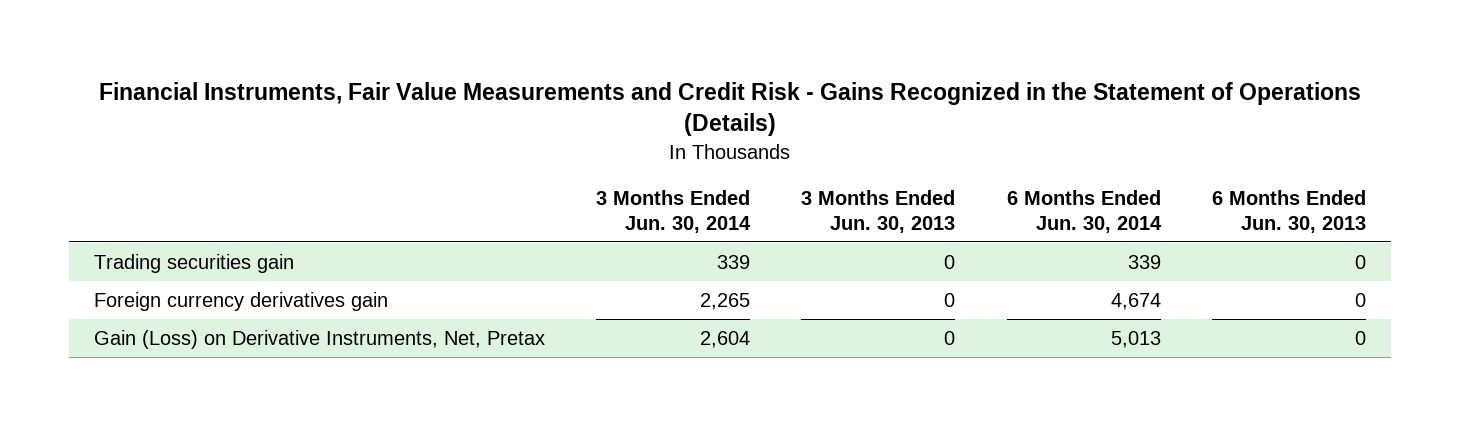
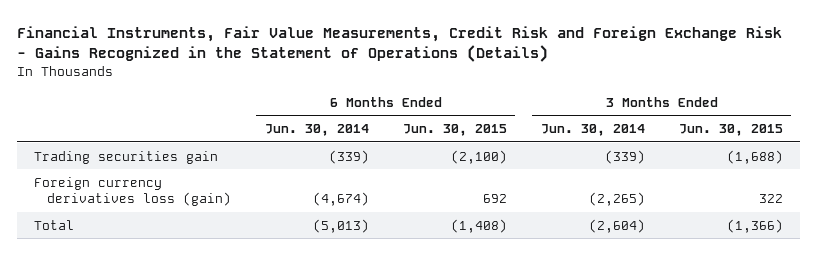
[98,81,1361,137] Financial Instruments, Fair Value Measurements and Credit Risk - Gains Recognized in the Statement of Operations (Details) -> [17,25,783,62] Financial Instruments, Fair Value Measurements, Credit Risk and Foreign Exchange Risk - Gains Recognized in the Statement of Operations (Details)
[801,189,956,233] 3 Months Ended Jun. 30, 2013 -> none
[1211,189,1366,233] 6 Months Ended Jun. 30, 2013 -> none
none -> [402,124,507,137] Jun. 30, 2015
none -> [678,124,783,137] Jun. 30, 2015
[94,329,546,349] Gain (Loss) on Derivative Instruments, Net, Pretax -> none
[717,254,751,269] 339 -> [604,149,645,164] (339)
[1127,254,1161,269] 339 -> [328,149,369,164] (339)
[94,291,389,311] Foreign currency derivatives gain -> [34,176,231,206] Foreign currency derivatives loss (gain)
[700,292,751,310] 2,265 -> [588,191,645,206] (2,265)
[1110,292,1161,310] 4,674 -> [312,191,369,206] (4,674)
none -> [34,219,75,230] Total

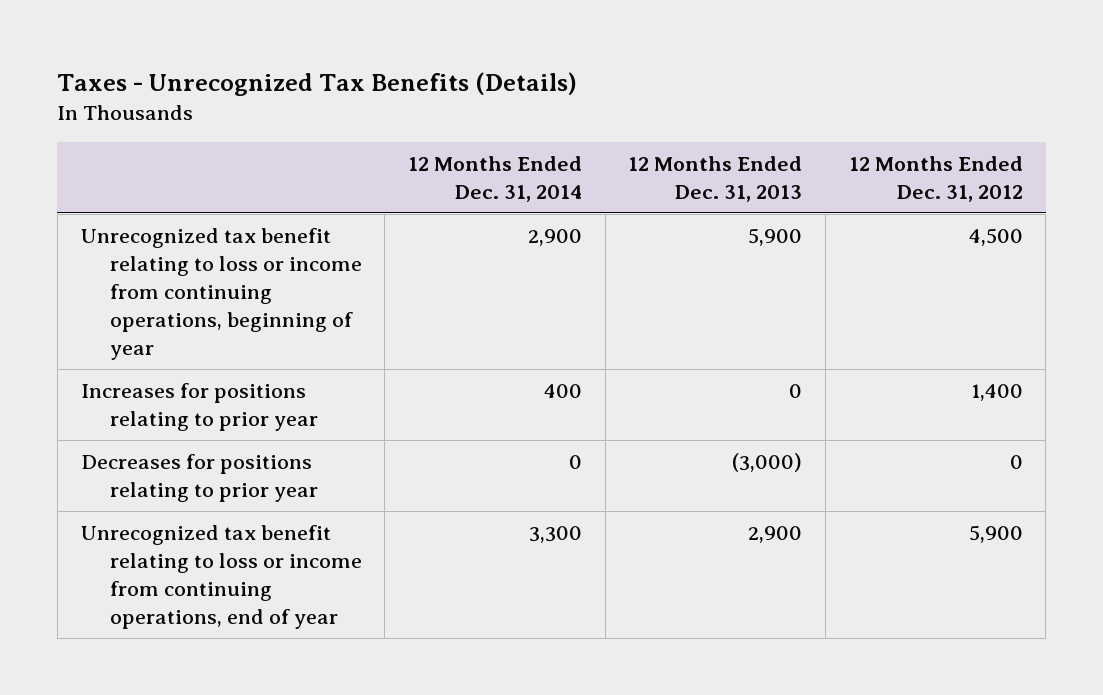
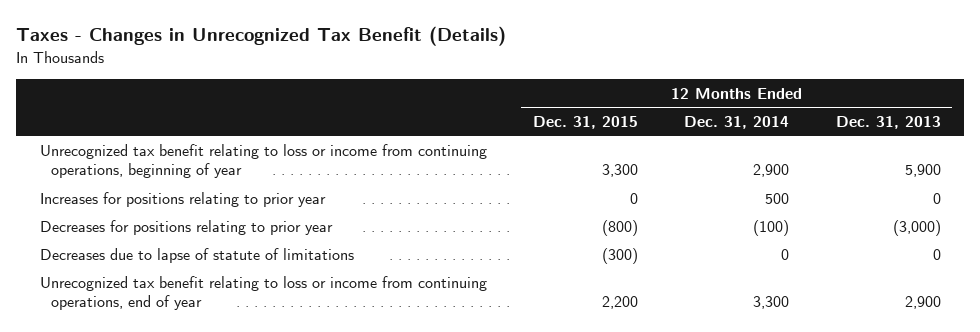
[57,72,578,97] Taxes - Unrecognized Tax Benefits (Details) -> [16,26,507,47] Taxes - Changes in Unrecognized Tax Benefit (Details)
[848,155,1023,202] 12 Months Ended Dec. 31, 2012 -> none
none -> [533,115,639,129] Dec. 31, 2015
[543,383,582,398] 400 -> [765,192,790,204] 500
[568,454,582,469] 0 -> [753,219,790,236] (100)
none -> [39,247,354,263] Decreases due to lapse of statute of limitations

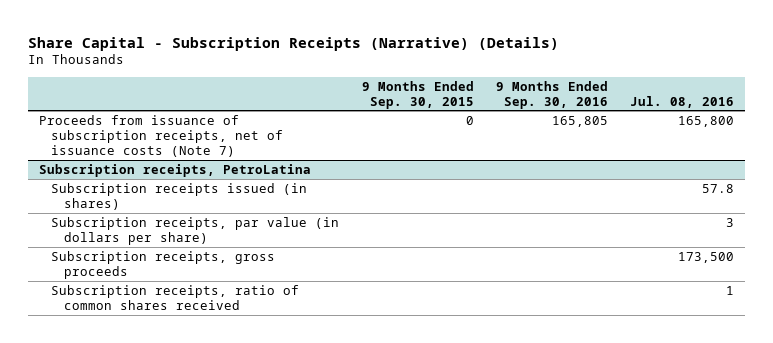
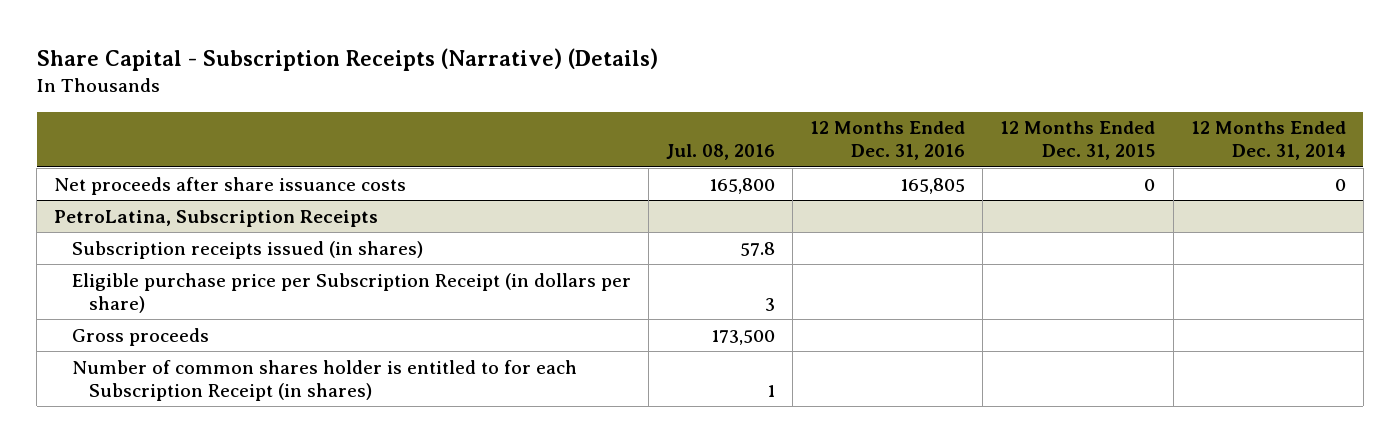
[361,80,474,109] 9 Months Ended Sep. 30, 2015 -> none
[495,80,608,109] 9 Months Ended Sep. 30, 2016 -> none
none -> [810,121,966,161] 12 Months Ended Dec. 31, 2016
none -> [1000,121,1156,161] 12 Months Ended Dec. 31, 2015
none -> [1190,121,1346,161] 12 Months Ended Dec. 31, 2014
[39,114,284,157] Proceeds from issuance of subscription receipts, net of issuance costs (Note 7) -> [54,176,407,195] Net proceeds after share issuance costs
[39,163,312,177] Subscription receipts, PetroLatina -> [54,209,379,227] PetroLatina, Subscription Receipts
[51,216,340,245] Subscription receipts, par value (in dollars per share) -> [71,272,631,313] Eligible purchase price per Subscription Receipt (in dollars per share)
[51,250,276,279] Subscription receipts, gross proceeds -> [71,327,209,346] Gross proceeds
[51,284,300,310] Subscription receipts, ratio of common shares received -> [71,359,577,401] Number of common shares holder is entitled to for each Subscription Receipt (in shares)

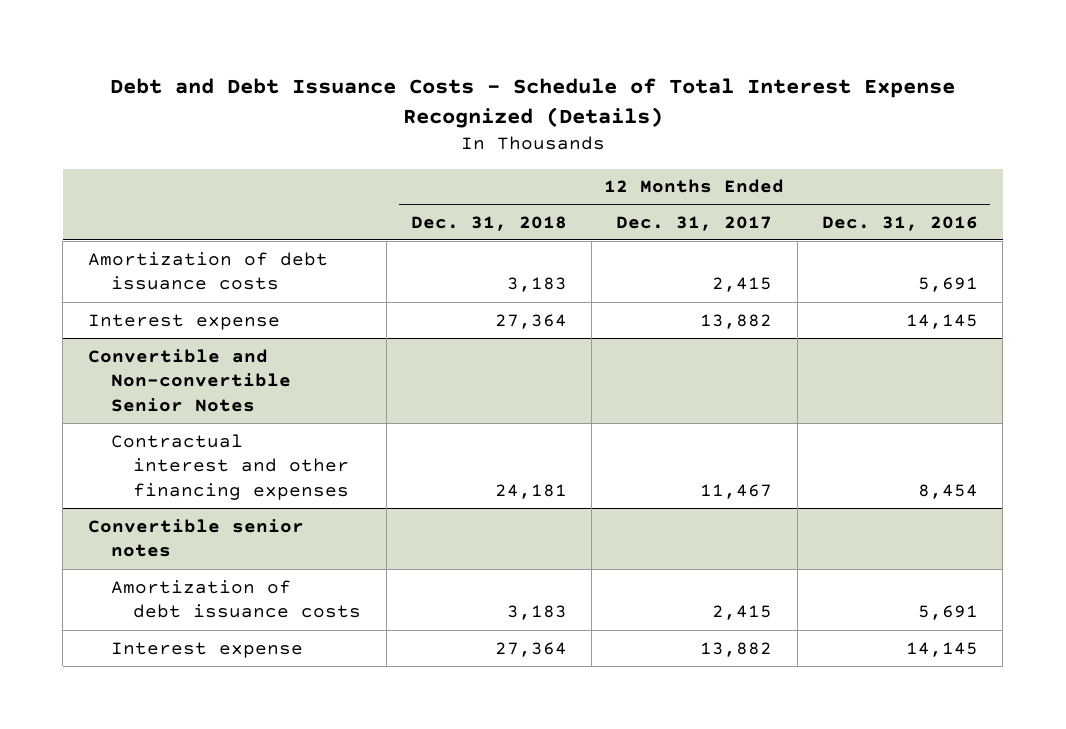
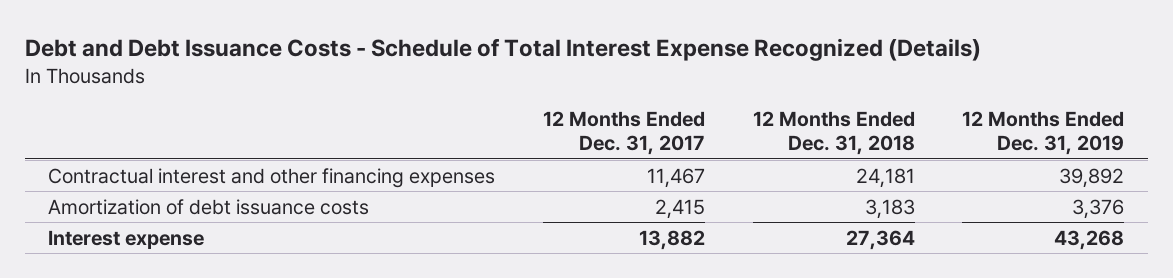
[822,215,979,231] Dec. 31, 2016 -> none
none -> [962,110,1125,156] 12 Months Ended Dec. 31, 2019
[87,251,328,291] Amortization of debt issuance costs -> none
[87,313,280,330] Interest expense -> none
[87,348,291,413] Convertible and Non-convertible Senior Notes -> none
[87,518,304,558] Convertible senior notes -> none

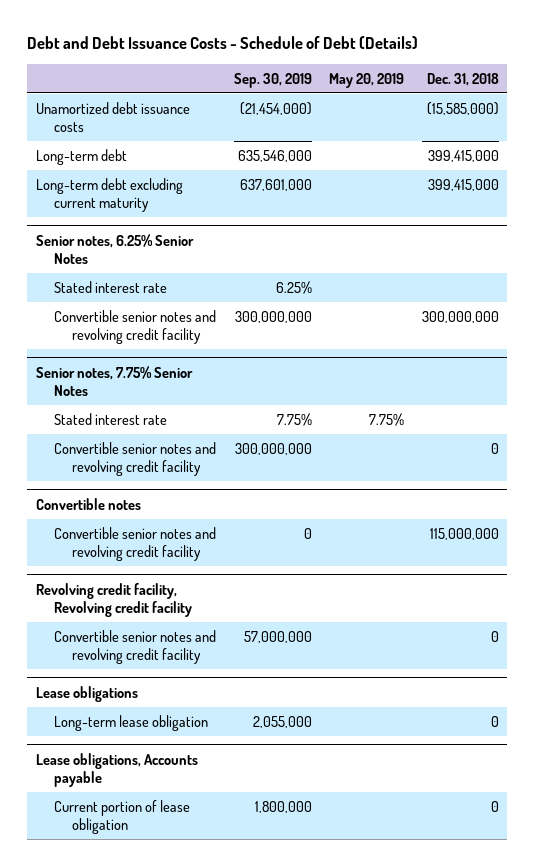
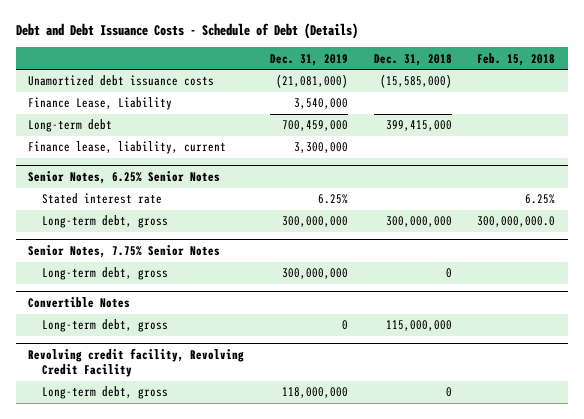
[233,72,312,88] Sep. 30, 2019 -> none
[329,72,405,88] May 20, 2019 -> none
none -> [270,53,349,66] Dec. 31, 2019
none -> [477,52,556,66] Feb. 15, 2018
none -> [28,97,173,111] Finance Lease, Liability
[35,177,183,212] Long-term debt excluding current maturity -> none
[54,280,168,293] Stated interest rate -> none
[54,309,217,344] Convertible senior notes and revolving credit facility -> none
[35,365,193,396] Senior notes, 7.75% Senior Notes -> none
none -> [28,141,227,155] Finance lease, liability, current
[35,233,194,264] Senior notes, 6.25% Senior Notes -> [28,171,221,185] Senior Notes, 6.25% Senior Notes
[54,441,217,476] Convertible senior notes and revolving credit facility -> none
[54,629,217,664] Convertible senior notes and revolving credit facility -> none
[35,685,138,702] Lease obligations -> none
[54,714,209,731] Long-term lease obligation -> none
[35,752,198,787] Lease obligations, Accounts payable -> none
[54,799,191,834] Current portion of lease obligation -> none
none -> [41,215,168,229] Long-term debt, gross
none -> [28,245,221,259] Senior Notes, 7.75% Senior Notes
none -> [41,267,168,281] Long-term debt, gross
[35,497,141,510] Convertible notes -> [28,297,131,309] Convertible Notes
[54,526,217,561] Convertible senior notes and revolving credit facility -> [41,319,168,333] Long-term debt, gross
[35,582,193,617] Revolving credit facility, Revolving credit facility -> [28,348,245,378] Revolving credit facility, Revolving Credit Facility
none -> [41,386,168,400] Long-term debt, gross

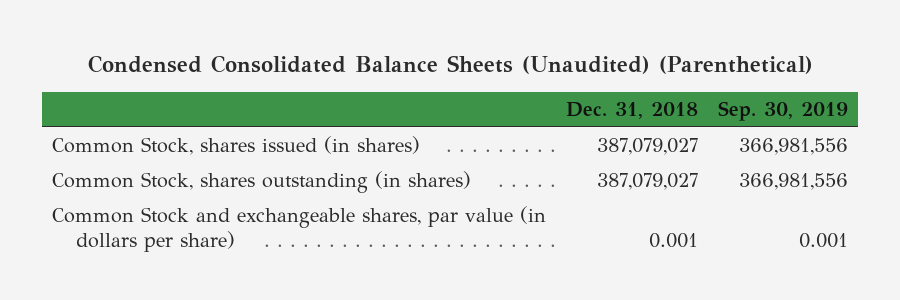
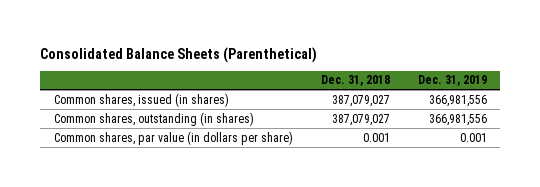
[87,55,813,75] Condensed Consolidated Balance Sheets (Unaudited) (Parenthetical) -> [40,46,318,63] Consolidated Balance Sheets (Parenthetical)
[717,101,848,122] Sep. 30, 2019 -> none
none -> [417,75,487,87] Dec. 31, 2019
[51,136,420,156] Common Stock, shares issued (in shares) -> [53,92,229,107] Common shares, issued (in shares)
[51,171,471,194] Common Stock, shares outstanding (in shares) -> [53,111,254,126] Common shares, outstanding (in shares)
[51,206,546,253] Common Stock and exchangeable shares, par value (in dollars per share) -> [53,130,293,145] Common shares, par value (in dollars per share)

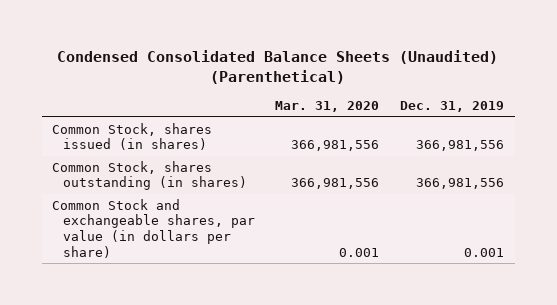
[40,46,318,63] Consolidated Balance Sheets (Parenthetical) -> [57,49,499,84] Condensed Consolidated Balance Sheets (Unaudited) (Parenthetical)
[320,75,390,87] Dec. 31, 2018 -> none
none -> [275,101,380,113] Mar. 31, 2020
[53,92,229,107] Common shares, issued (in shares) -> [52,122,213,151] Common Stock, shares issued (in shares)
[53,111,254,126] Common shares, outstanding (in shares) -> [52,160,247,191] Common Stock, shares outstanding (in shares)
[53,130,293,145] Common shares, par value (in dollars per share) -> [52,198,255,258] Common Stock and exchangeable shares, par value (in dollars per share)

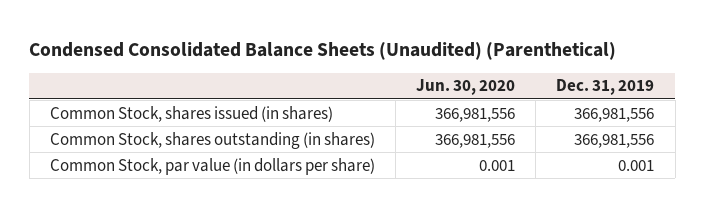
[275,101,380,113] Mar. 31, 2020 -> none
none -> [416,79,516,96] Jun. 30, 2020
[52,198,255,258] Common Stock and exchangeable shares, par value (in dollars per share) -> [50,157,376,175] Common Stock, par value (in dollars per share)

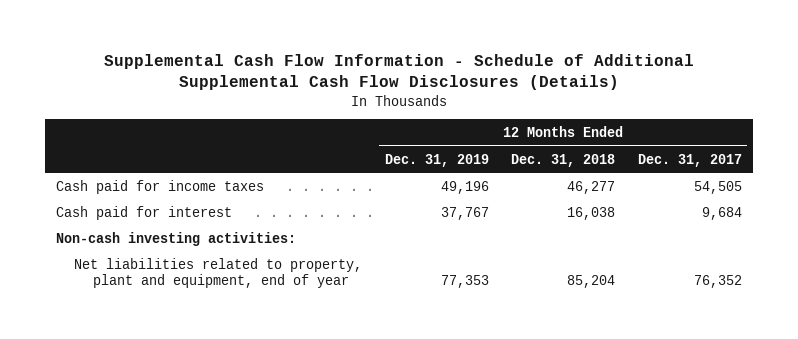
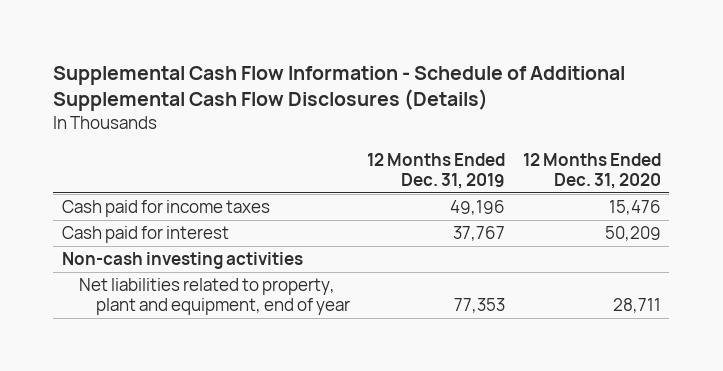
[511,153,616,167] Dec. 31, 2018 -> none
[637,153,742,167] Dec. 31, 2017 -> none
none -> [522,152,661,189] 12 Months Ended Dec. 31, 2020
[55,231,296,246] Non-cash investing activities: -> [61,252,303,270] Non-cash investing activities

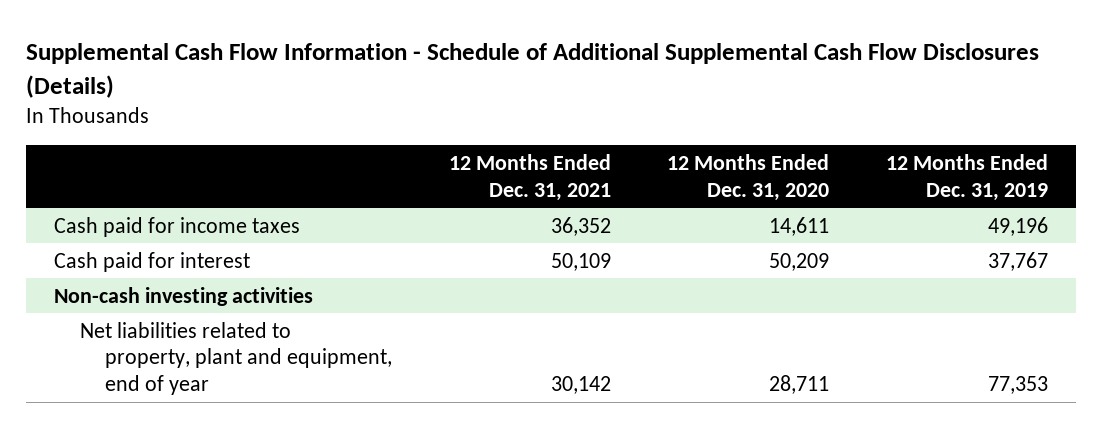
none -> [448,154,611,201] 12 Months Ended Dec. 31, 2021
[608,200,661,216] 15,476 -> [769,216,830,236] 14,611

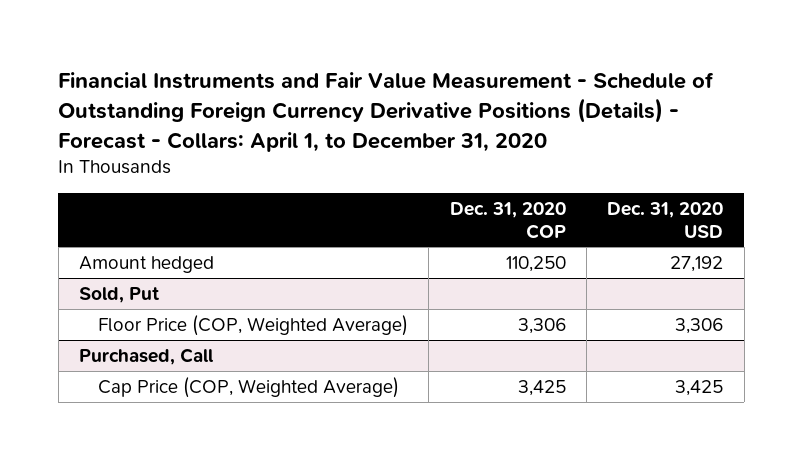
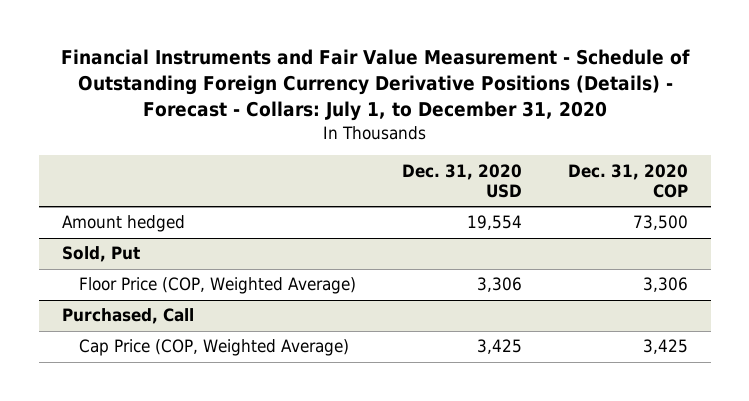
[58,71,715,152] Financial Instruments and Fair Value Measurement - Schedule of Outstanding Foreign Currency Derivative Positions (Details) - Forecast - Collars: April 1, to December 31, 2020 -> [60,49,690,122] Financial Instruments and Fair Value Measurement - Schedule of Outstanding Foreign Currency Derivative Positions (Details) - Forecast - Collars: July 1, to December 31, 2020
[505,255,566,272] 110,250 -> [632,215,688,231] 73,500
[670,255,724,272] 27,192 -> [466,215,522,231] 19,554

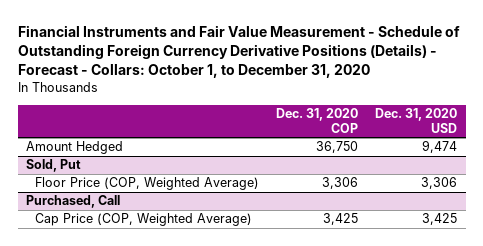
[60,49,690,122] Financial Instruments and Fair Value Measurement - Schedule of Outstanding Foreign Currency Derivative Positions (Details) - Forecast - Collars: July 1, to December 31, 2020 -> [17,25,460,79] Financial Instruments and Fair Value Measurement - Schedule of Outstanding Foreign Currency Derivative Positions (Details) - Forecast - Collars: October 1, to December 31, 2020
[61,215,185,233] Amount hedged -> [26,141,124,155] Amount Hedged
[466,215,522,231] 19,554 -> [422,140,458,154] 9,474
[632,215,688,231] 73,500 -> [316,141,359,154] 36,750

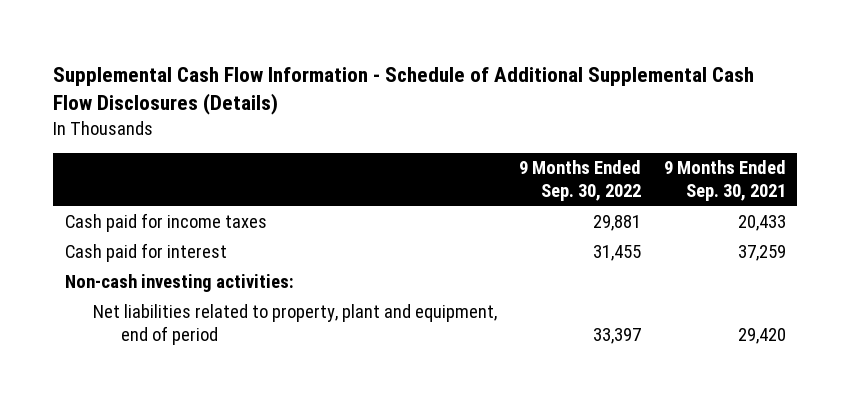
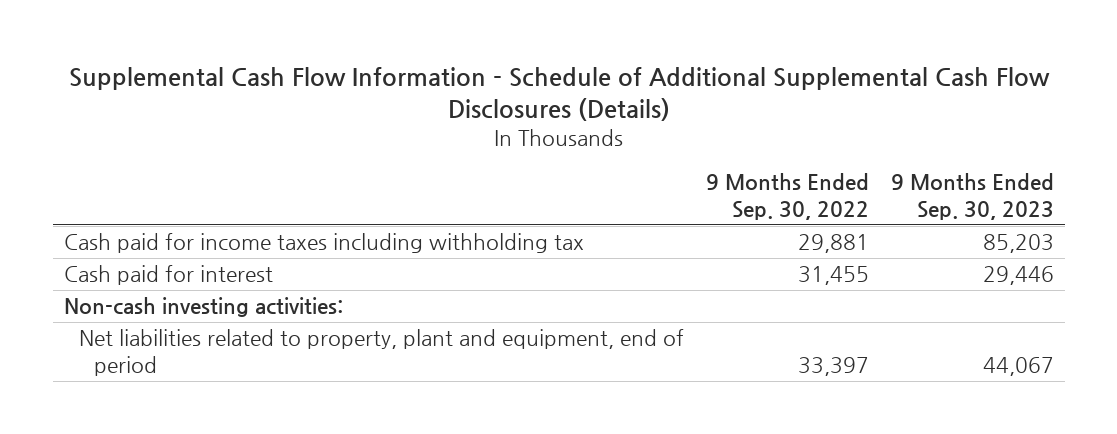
[663,160,786,202] 9 Months Ended Sep. 30, 2021 -> none
none -> [890,173,1054,220] 9 Months Ended Sep. 30, 2023
[64,213,267,233] Cash paid for income taxes -> [63,233,584,254] Cash paid for income taxes including withholding tax

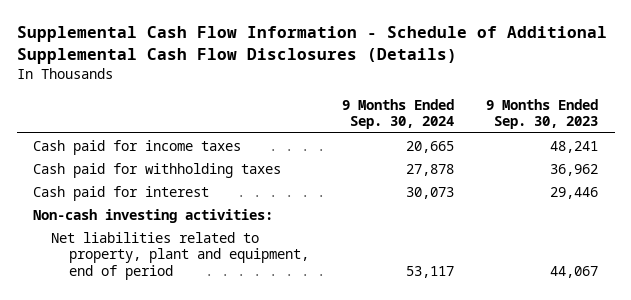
[705,173,869,220] 9 Months Ended Sep. 30, 2022 -> none
none -> [341,98,454,130] 9 Months Ended Sep. 30, 2024
[63,233,584,254] Cash paid for income taxes including withholding tax -> [33,139,242,155] Cash paid for income taxes
[982,234,1054,254] 85,203 -> [550,140,599,153] 48,241
none -> [33,162,282,178] Cash paid for withholding taxes

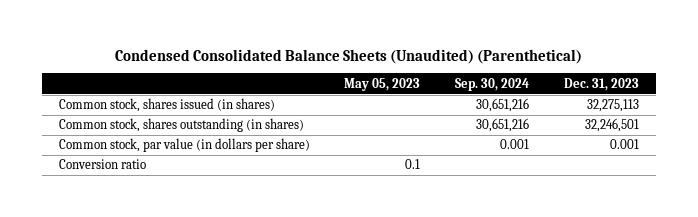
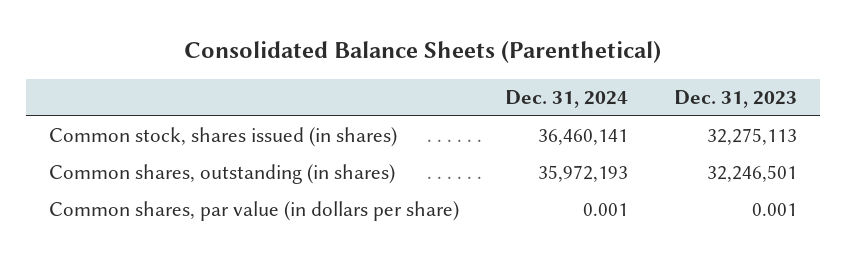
[114,48,582,64] Condensed Consolidated Balance Sheets (Unaudited) (Parenthetical) -> [183,40,661,63] Consolidated Balance Sheets (Parenthetical)
[344,77,421,91] May 05, 2023 -> none
[455,77,530,91] Sep. 30, 2024 -> none
none -> [504,90,628,109] Dec. 31, 2024
[58,159,146,170] Conversion ratio -> none
[58,118,304,133] Common stock, shares outstanding (in shares) -> [48,164,395,185] Common shares, outstanding (in shares)
[58,138,310,153] Common stock, par value (in dollars per share) -> [48,201,459,222] Common shares, par value (in dollars per share)

